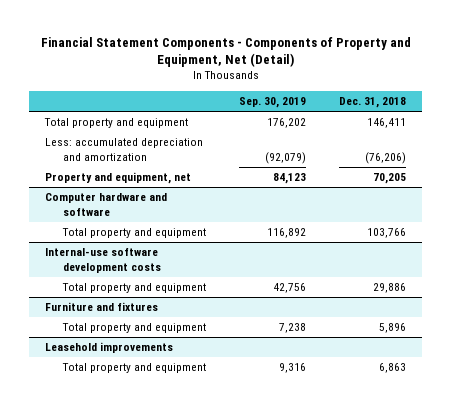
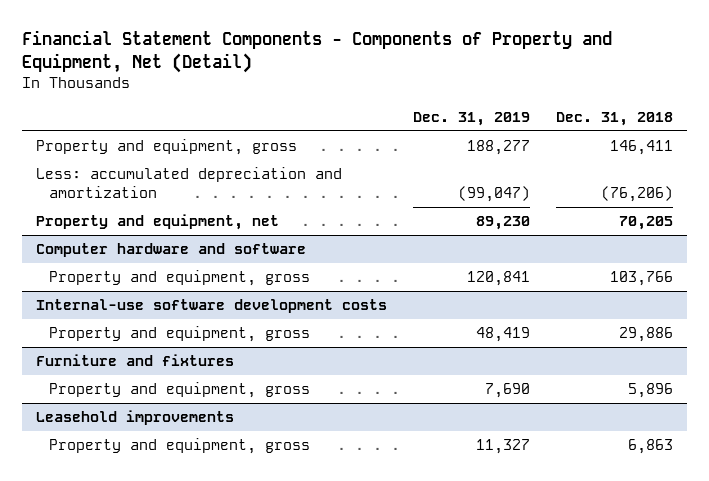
[238,96,306,108] Sep. 30, 2019 -> none
none -> [412,111,530,126] Dec. 31, 2019
[44,118,189,129] Total property and equipment -> [35,139,297,156] Property and equipment, gross
[62,228,207,239] Total property and equipment -> [49,270,311,287] Property and equipment, gross
[62,283,207,294] Total property and equipment -> [49,326,311,343] Property and equipment, gross
[62,323,207,334] Total property and equipment -> [49,382,311,399] Property and equipment, gross
[62,363,207,374] Total property and equipment -> [49,438,311,455] Property and equipment, gross

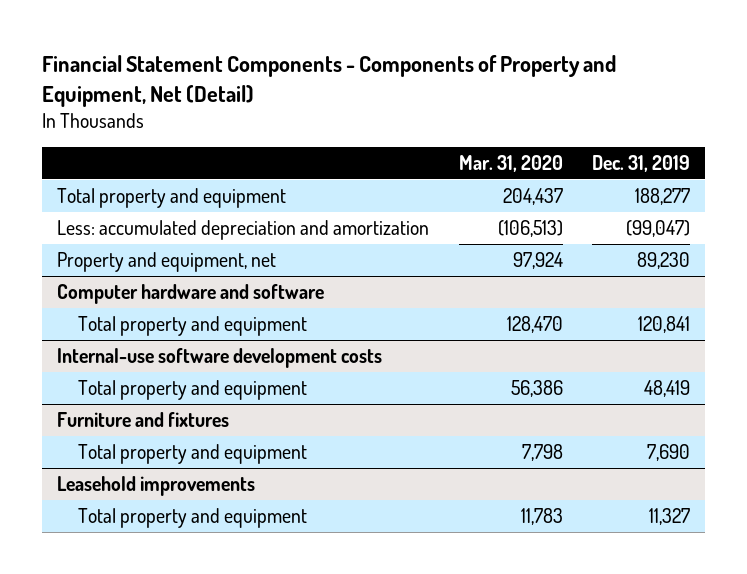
[556,111,674,126] Dec. 31, 2018 -> none
none -> [458,154,563,172] Mar. 31, 2020
[35,139,297,156] Property and equipment, gross -> [56,187,286,208] Total property and equipment
[49,270,311,287] Property and equipment, gross -> [78,315,308,336] Total property and equipment
[49,326,311,343] Property and equipment, gross -> [78,379,308,400] Total property and equipment
[49,382,311,399] Property and equipment, gross -> [78,443,308,464] Total property and equipment
[49,438,311,455] Property and equipment, gross -> [78,507,308,528] Total property and equipment

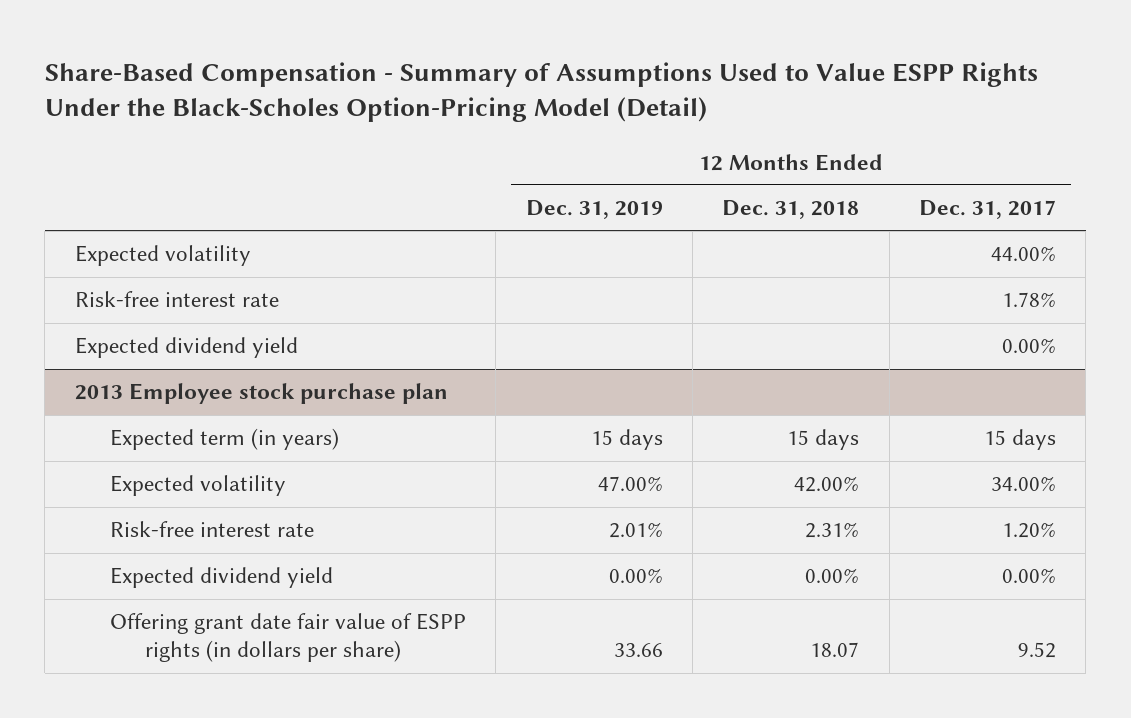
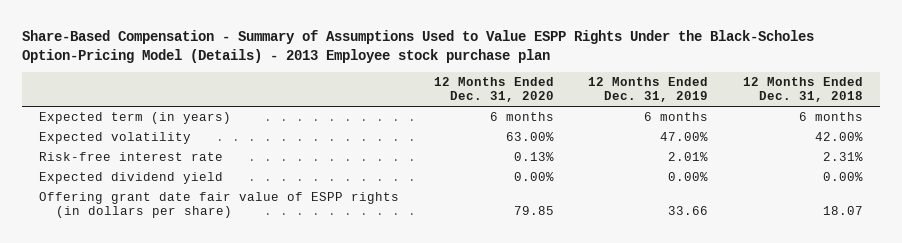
[44,61,1038,123] Share-Based Compensation - Summary of Assumptions Used to Value ESPP Rights Under the Black-Scholes Option-Pricing Model (Detail) -> [21,29,814,63] Share-Based Compensation - Summary of Assumptions Used to Value ESPP Rights Under the Black-Scholes Option-Pricing Model (Details) - 2013 Employee stock purchase plan
[918,200,1056,220] Dec. 31, 2017 -> none
none -> [433,77,554,103] 12 Months Ended Dec. 31, 2020
[74,245,251,267] Expected volatility -> none
[74,291,279,308] Risk-free interest rate -> none
[74,337,298,359] Expected dividend yield -> none
[74,383,448,405] 2013 Employee stock purchase plan -> none
[590,429,663,451] 15 days -> [644,111,709,121] 6 months
[787,429,860,451] 15 days -> [798,111,863,121] 6 months

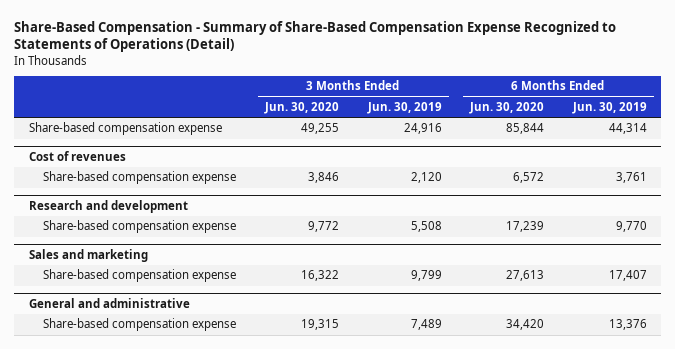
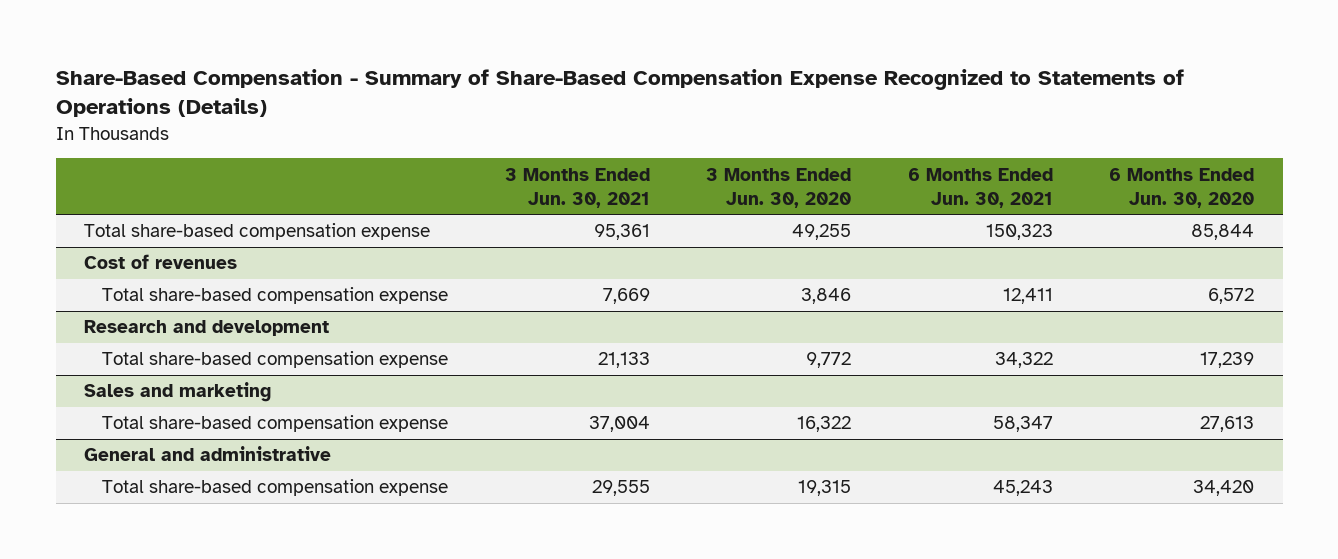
[14,20,617,53] Share-Based Compensation - Summary of Share-Based Compensation Expense Recognized to Statements of Operations (Detail) -> [55,68,1184,118] Share-Based Compensation - Summary of Share-Based Compensation Expense Recognized to Statements of Operations (Details)
[366,102,442,115] Jun. 30, 2019 -> none
[571,102,647,115] Jun. 30, 2019 -> none
none -> [504,167,650,208] 3 Months Ended Jun. 30, 2021
none -> [907,167,1053,208] 6 Months Ended Jun. 30, 2021
[28,122,222,136] Share-based compensation expense -> [83,223,430,241] Total share-based compensation expense
[43,171,237,185] Share-based compensation expense -> [102,287,449,305] Total share-based compensation expense
[43,220,237,234] Share-based compensation expense -> [102,351,449,369] Total share-based compensation expense
[43,269,237,283] Share-based compensation expense -> [102,415,449,433] Total share-based compensation expense
[43,318,237,332] Share-based compensation expense -> [102,479,449,497] Total share-based compensation expense

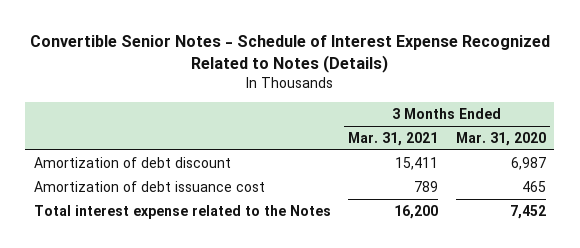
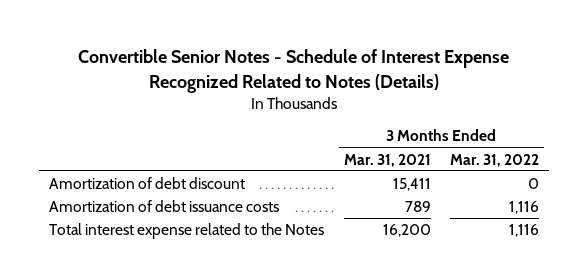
[455,132,546,147] Mar. 31, 2020 -> none
none -> [450,153,540,167] Mar. 31, 2022
[34,180,266,192] Amortization of debt issuance cost -> [48,200,279,213] Amortization of debt issuance costs

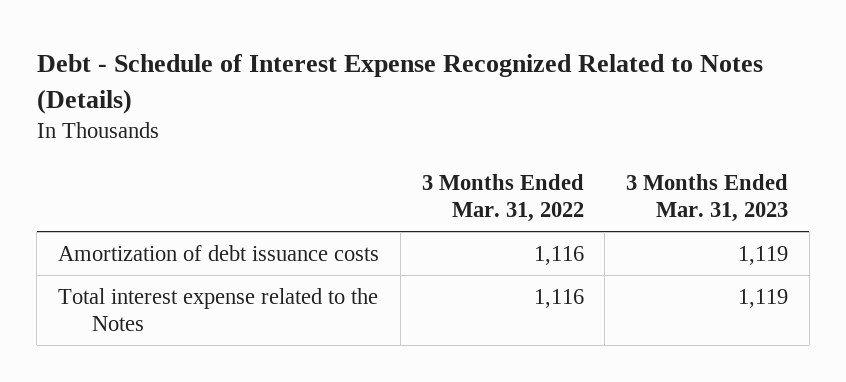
[78,49,510,93] Convertible Senior Notes - Schedule of Interest Expense Recognized Related to Notes (Details) -> [36,54,763,114] Debt - Schedule of Interest Expense Recognized Related to Notes (Details)
[343,153,431,167] Mar. 31, 2021 -> none
none -> [626,173,789,223] 3 Months Ended Mar. 31, 2023
[48,177,245,190] Amortization of debt discount -> none

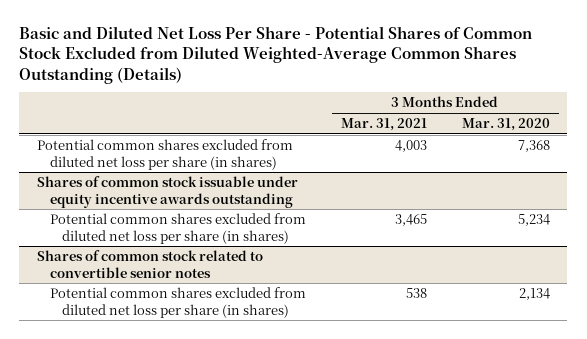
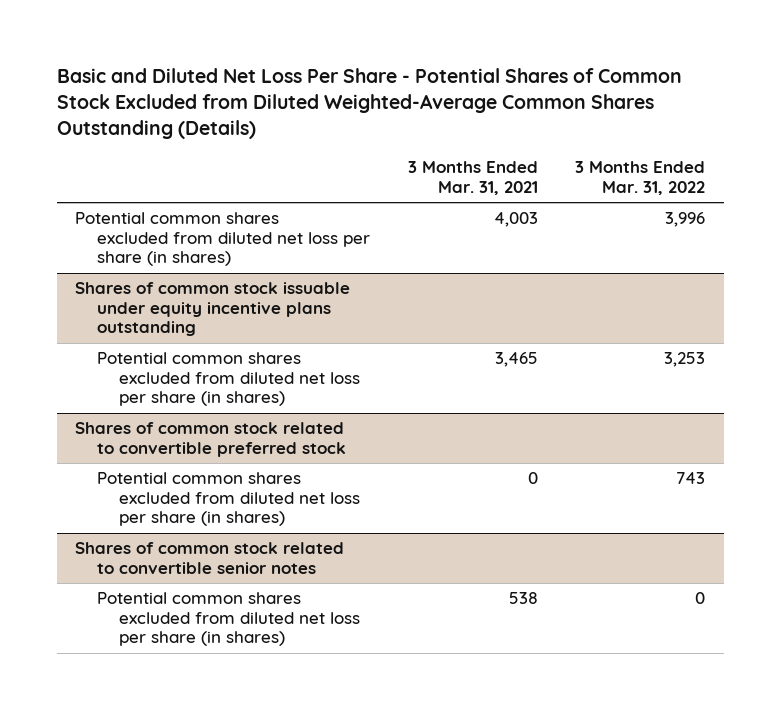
[461,118,550,132] Mar. 31, 2020 -> none
none -> [575,161,706,195] 3 Months Ended Mar. 31, 2022
[36,176,298,208] Shares of common stock issuable under equity incentive awards outstanding -> [75,282,351,337] Shares of common stock issuable under equity incentive plans outstanding
none -> [75,422,346,457] Shares of common stock related to convertible preferred stock
none -> [96,472,360,527] Potential common shares excluded from diluted net loss per share (in shares)

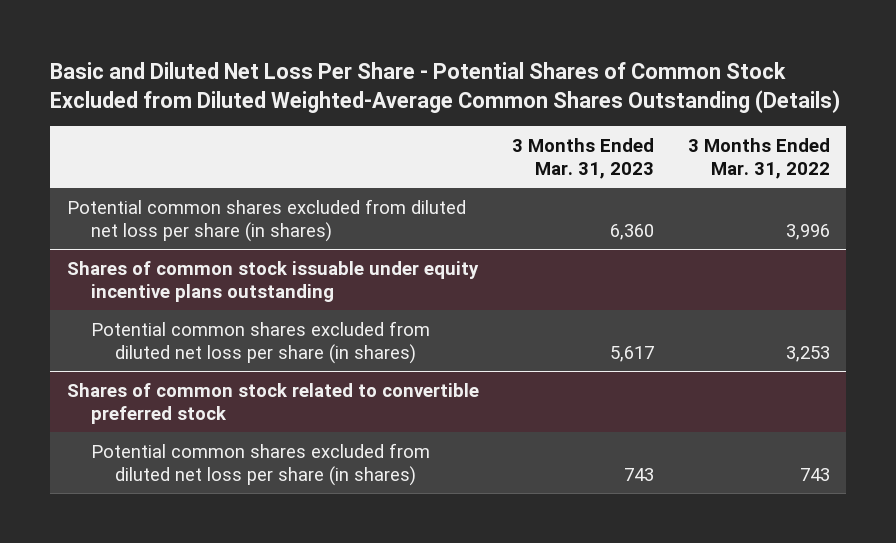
[407,161,538,195] 3 Months Ended Mar. 31, 2021 -> none
none -> [512,137,655,179] 3 Months Ended Mar. 31, 2023
[75,542,345,574] Shares of common stock related to convertible senior notes -> none
[96,592,360,647] Potential common shares excluded from diluted net loss per share (in shares) -> none

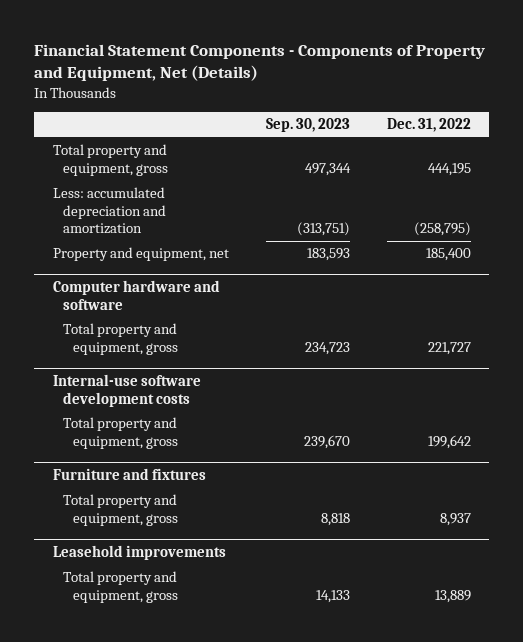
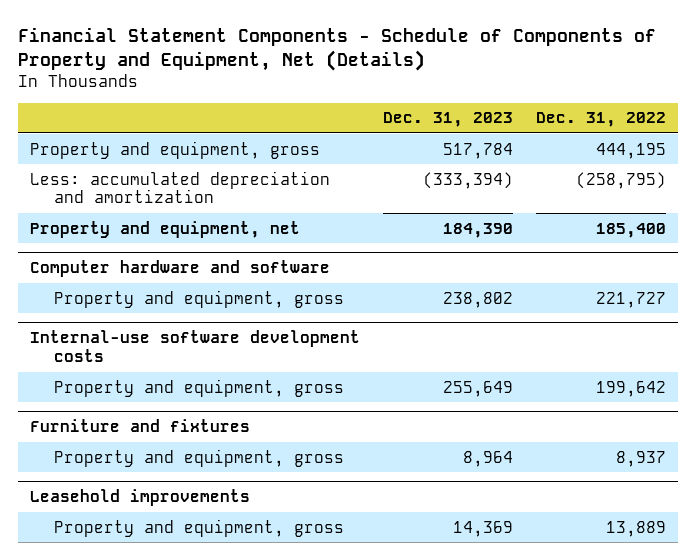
[33,44,485,82] Financial Statement Components - Components of Property and Equipment, Net (Details) -> [17,27,656,72] Financial Statement Components - Schedule of Components of Property and Equipment, Net (Details)
[265,118,350,133] Sep. 30, 2023 -> none
none -> [382,112,513,128] Dec. 31, 2023
[52,144,168,176] Total property and equipment, gross -> [29,140,320,159] Property and equipment, gross
[62,323,179,355] Total property and equipment, gross -> [53,289,344,308] Property and equipment, gross
[62,417,179,449] Total property and equipment, gross -> [53,378,344,397] Property and equipment, gross
[62,494,179,526] Total property and equipment, gross -> [53,448,344,467] Property and equipment, gross
[62,571,179,603] Total property and equipment, gross -> [53,518,344,537] Property and equipment, gross

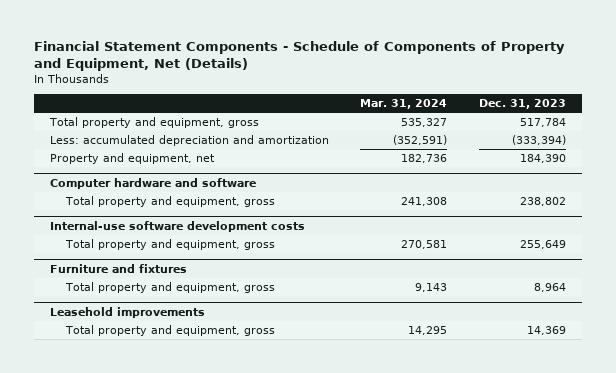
[536,112,667,128] Dec. 31, 2022 -> none
none -> [360,99,448,110] Mar. 31, 2024
[29,140,320,159] Property and equipment, gross -> [48,117,259,129] Total property and equipment, gross
[53,289,344,308] Property and equipment, gross -> [64,196,275,208] Total property and equipment, gross
[53,378,344,397] Property and equipment, gross -> [64,239,275,251] Total property and equipment, gross
[53,448,344,467] Property and equipment, gross -> [64,282,275,294] Total property and equipment, gross
[53,518,344,537] Property and equipment, gross -> [64,325,275,337] Total property and equipment, gross

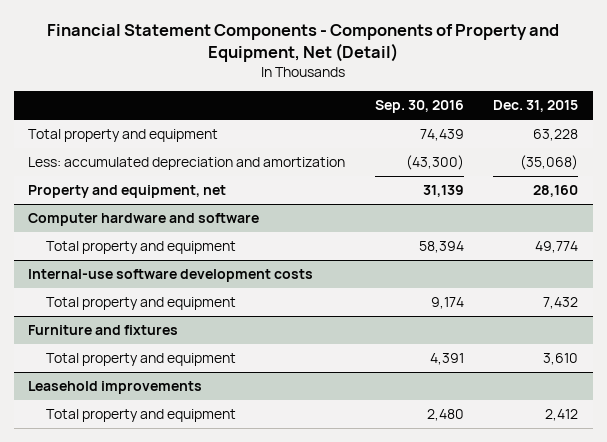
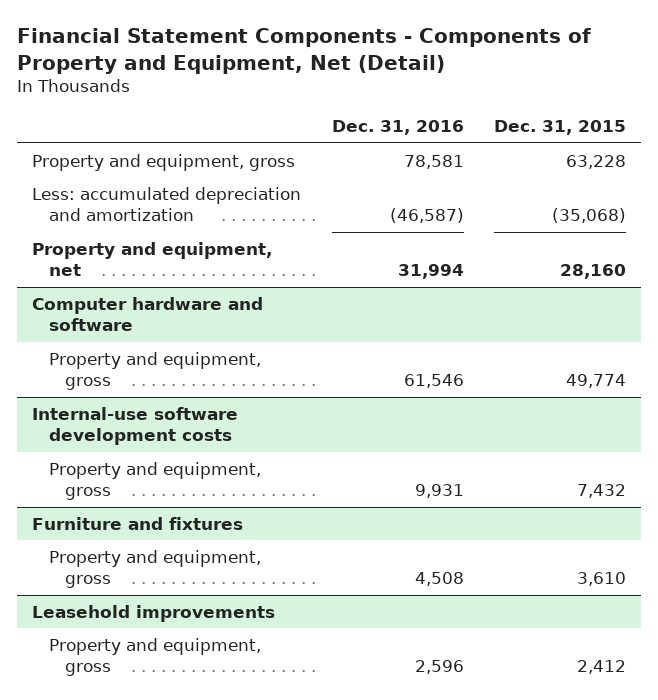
[374,100,464,114] Sep. 30, 2016 -> none
none -> [331,120,464,136] Dec. 31, 2016
[28,129,219,143] Total property and equipment -> [32,153,296,171] Property and equipment, gross
[45,241,236,255] Total property and equipment -> [48,351,261,391] Property and equipment, gross
[45,297,236,311] Total property and equipment -> [48,461,261,501] Property and equipment, gross
[45,353,236,367] Total property and equipment -> [48,549,261,589] Property and equipment, gross
[45,409,236,423] Total property and equipment -> [48,637,261,677] Property and equipment, gross

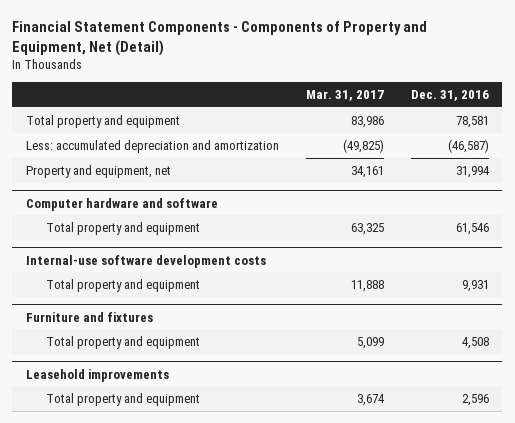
[493,120,626,136] Dec. 31, 2015 -> none
none -> [305,90,384,102] Mar. 31, 2017
[32,153,296,171] Property and equipment, gross -> [25,114,180,128] Total property and equipment
[48,351,261,391] Property and equipment, gross -> [45,221,200,235] Total property and equipment
[48,461,261,501] Property and equipment, gross -> [45,278,200,292] Total property and equipment
[48,549,261,589] Property and equipment, gross -> [45,335,200,349] Total property and equipment
[48,637,261,677] Property and equipment, gross -> [45,392,200,406] Total property and equipment

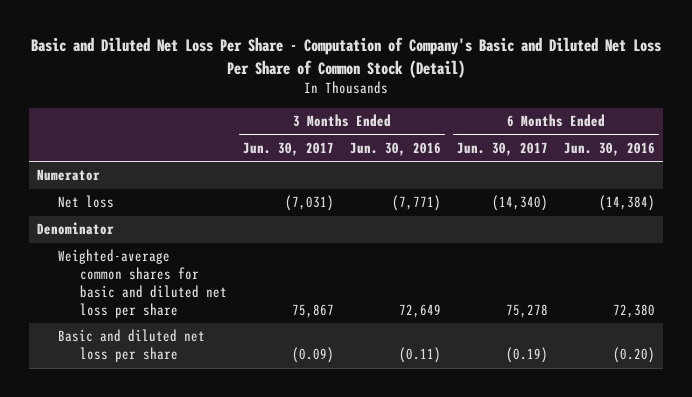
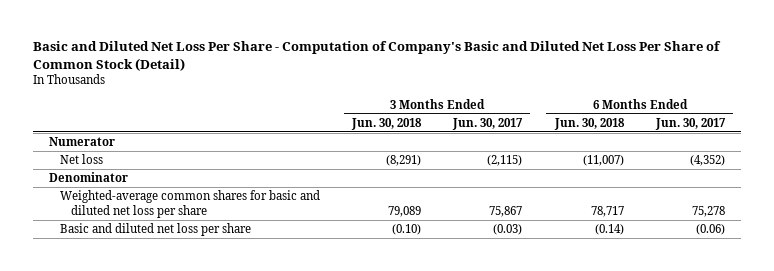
[350,141,442,156] Jun. 30, 2016 -> none
[564,141,656,156] Jun. 30, 2016 -> none
none -> [351,117,423,130] Jun. 30, 2018
none -> [553,117,625,130] Jun. 30, 2018
[285,195,335,212] (7,031) -> [487,155,523,167] (2,115)
[492,195,549,212] (14,340) -> [689,155,725,167] (4,352)
[292,347,335,364] (0.09) -> [493,224,523,236] (0.03)
[506,347,549,364] (0.19) -> [695,224,725,236] (0.06)

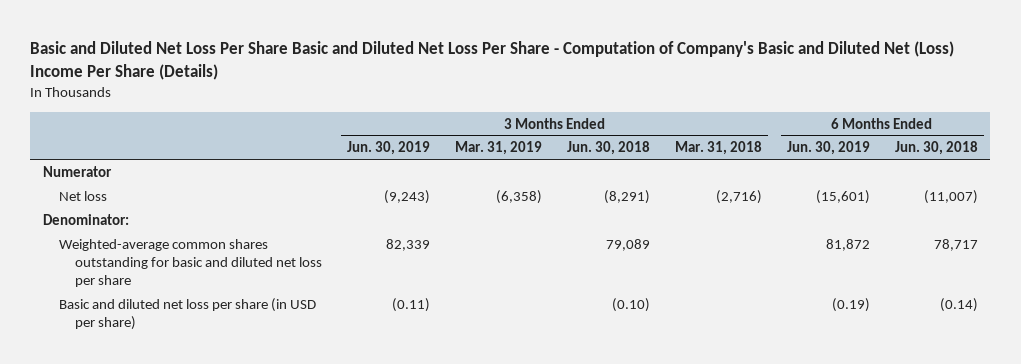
[33,40,722,71] Basic and Diluted Net Loss Per Share - Computation of Company's Basic and Diluted Net Loss Per Share of Common Stock (Detail) -> [30,40,955,80] Basic and Diluted Net Loss Per Share Basic and Diluted Net Loss Per Share - Computation of Company's Basic and Diluted Net (Loss) Income Per Share (Details)
[452,117,524,130] Jun. 30, 2017 -> none
[654,117,726,130] Jun. 30, 2017 -> none
none -> [347,141,431,156] Jun. 30, 2019
none -> [455,141,543,156] Mar. 31, 2019
none -> [674,141,762,156] Mar. 31, 2018
none -> [786,141,870,156] Jun. 30, 2019
[49,172,129,183] Denominator -> [42,213,129,225] Denominator:
[59,190,320,218] Weighted-average common shares for basic and diluted net loss per share -> [59,238,323,288] Weighted-average common shares outstanding for basic and diluted net loss per share
[59,223,251,237] Basic and diluted net loss per share -> [59,297,317,330] Basic and diluted net loss per share (in USD per share)

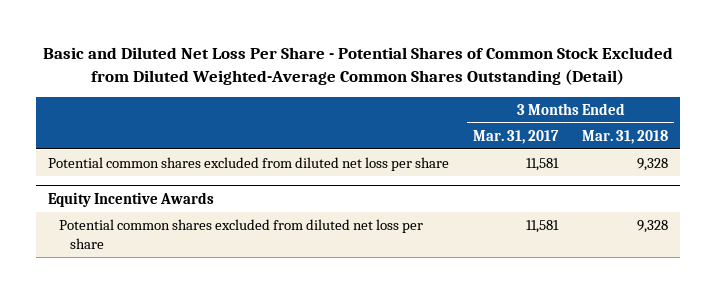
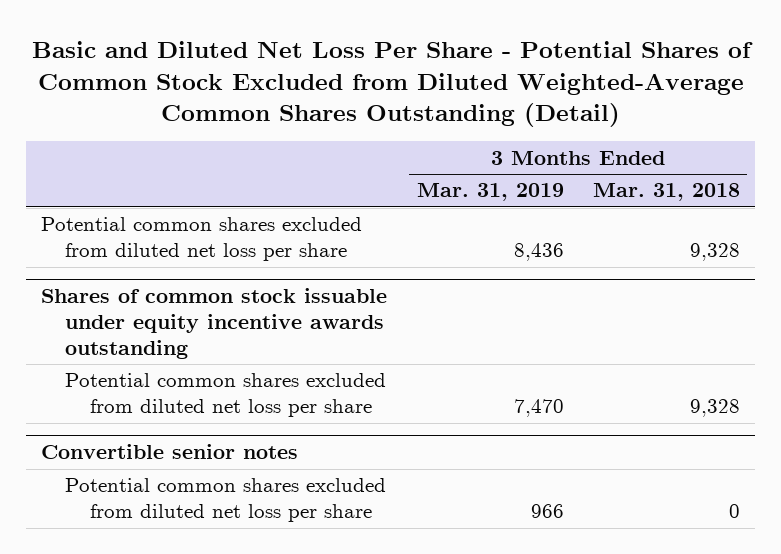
[473,129,560,144] Mar. 31, 2017 -> none
none -> [416,183,564,202] Mar. 31, 2019
[48,191,215,207] Equity Incentive Awards -> [41,288,388,360] Shares of common stock issuable under equity incentive awards outstanding
none -> [41,444,299,460] Convertible senior notes
none -> [65,478,387,523] Potential common shares excluded from diluted net loss per share

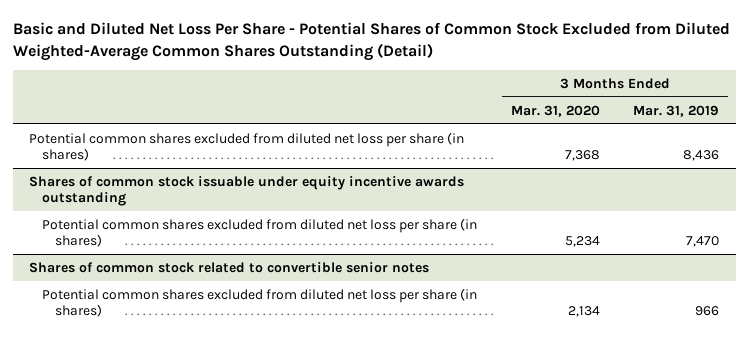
[592,183,740,202] Mar. 31, 2018 -> none
none -> [510,104,600,117] Mar. 31, 2020
[41,217,363,262] Potential common shares excluded from diluted net loss per share -> [29,131,465,162] Potential common shares excluded from diluted net loss per share (in shares)
[41,444,299,460] Convertible senior notes -> none
[65,373,387,418] Potential common shares excluded from diluted net loss per share -> [42,217,478,248] Potential common shares excluded from diluted net loss per share (in shares)
none -> [29,261,430,273] Shares of common stock related to convertible senior notes
[65,478,387,523] Potential common shares excluded from diluted net loss per share -> [42,287,478,318] Potential common shares excluded from diluted net loss per share (in shares)

